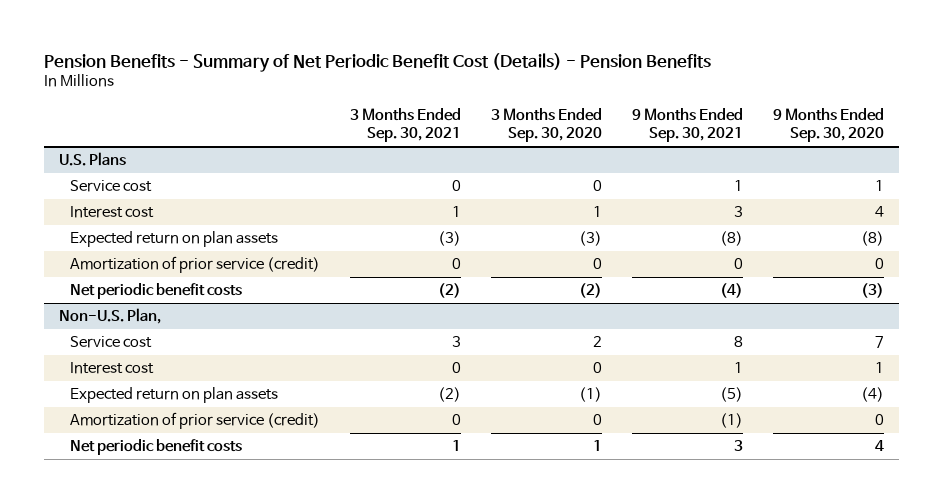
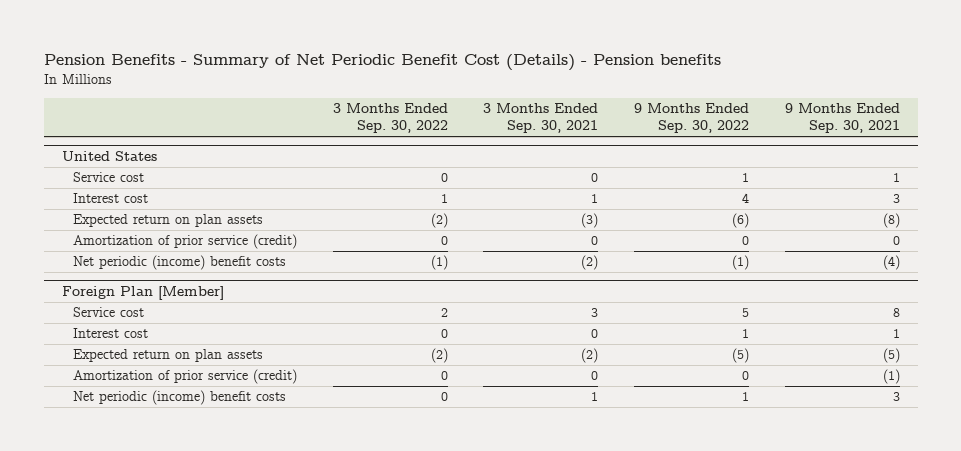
[43,52,711,72] Pension Benefits - Summary of Net Periodic Benefit Cost (Details) - Pension Benefits -> [43,54,721,72] Pension Benefits - Summary of Net Periodic Benefit Cost (Details) - Pension benefits
[490,107,602,143] 3 Months Ended Sep. 30, 2020 -> none
[772,107,884,143] 9 Months Ended Sep. 30, 2020 -> none
none -> [332,103,448,134] 3 Months Ended Sep. 30, 2022
none -> [633,103,749,134] 9 Months Ended Sep. 30, 2022
[58,152,126,167] U.S. Plans -> [61,150,157,161] United States
[70,283,243,300] Net periodic benefit costs -> [72,255,286,271] Net periodic (income) benefit costs
[58,308,161,325] Non-U.S. Plan, -> [61,285,224,300] Foreign Plan [Member]
[70,439,243,456] Net periodic benefit costs -> [72,390,286,406] Net periodic (income) benefit costs

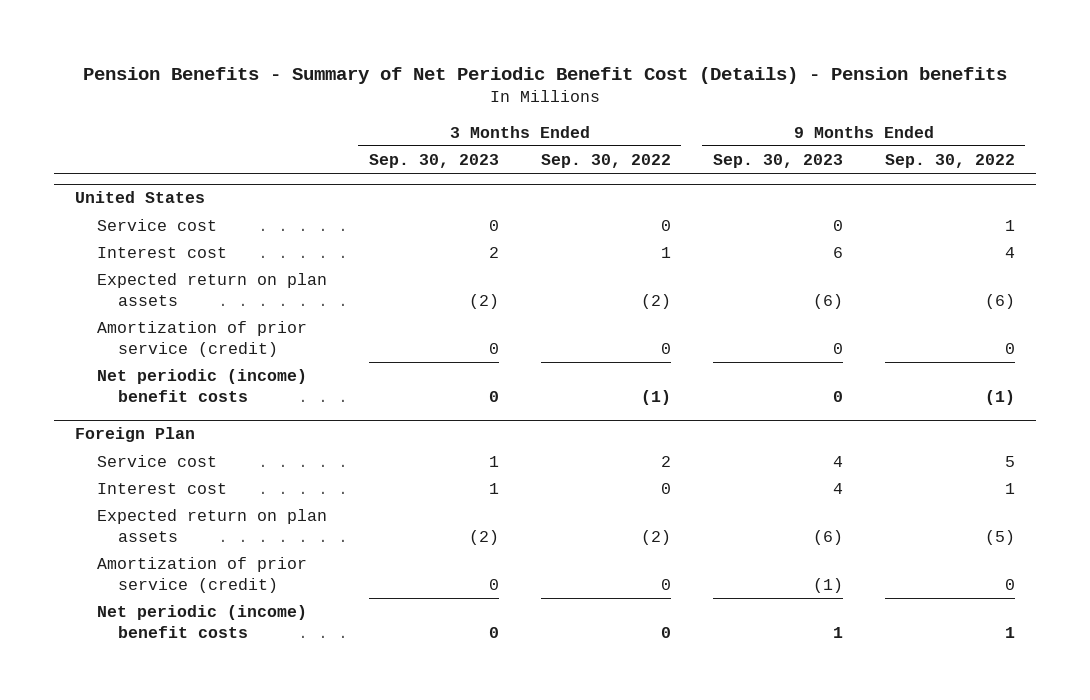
[483,103,599,134] 3 Months Ended Sep. 30, 2021 -> none
[784,103,900,134] 9 Months Ended Sep. 30, 2021 -> none
none -> [368,153,499,168] Sep. 30, 2023
none -> [712,153,843,168] Sep. 30, 2023
[61,285,224,300] Foreign Plan [Member] -> [75,427,196,443] Foreign Plan

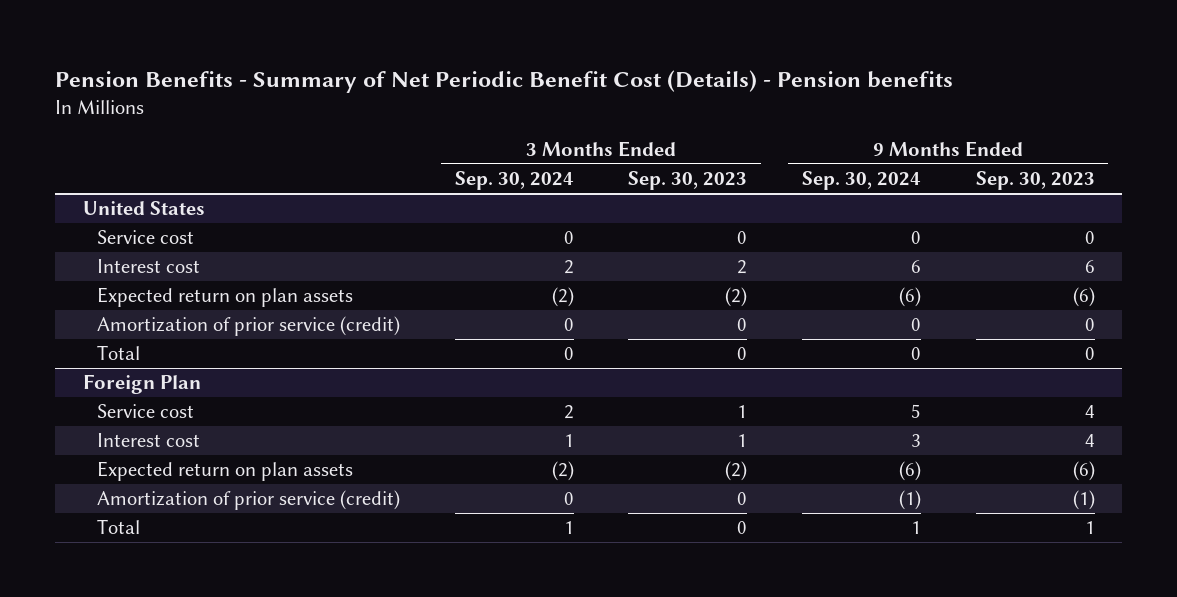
[540,153,671,168] Sep. 30, 2022 -> none
[884,153,1015,168] Sep. 30, 2022 -> none
none -> [454,171,574,191] Sep. 30, 2024
none -> [802,171,922,191] Sep. 30, 2024
[96,369,307,402] Net periodic (income) benefit costs -> [97,345,141,361] Total
[96,605,307,638] Net periodic (income) benefit costs -> [97,519,141,535] Total

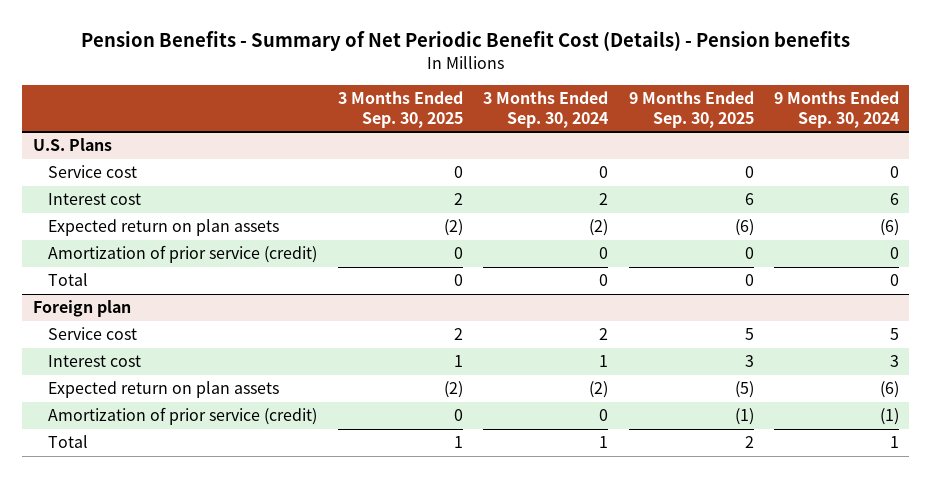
[628,171,748,191] Sep. 30, 2023 -> none
[975,171,1095,191] Sep. 30, 2023 -> none
none -> [337,91,463,128] 3 Months Ended Sep. 30, 2025
none -> [628,91,754,128] 9 Months Ended Sep. 30, 2025
[82,201,205,216] United States -> [32,138,112,152] U.S. Plans
[82,374,201,395] Foreign Plan -> [32,300,131,318] Foreign plan

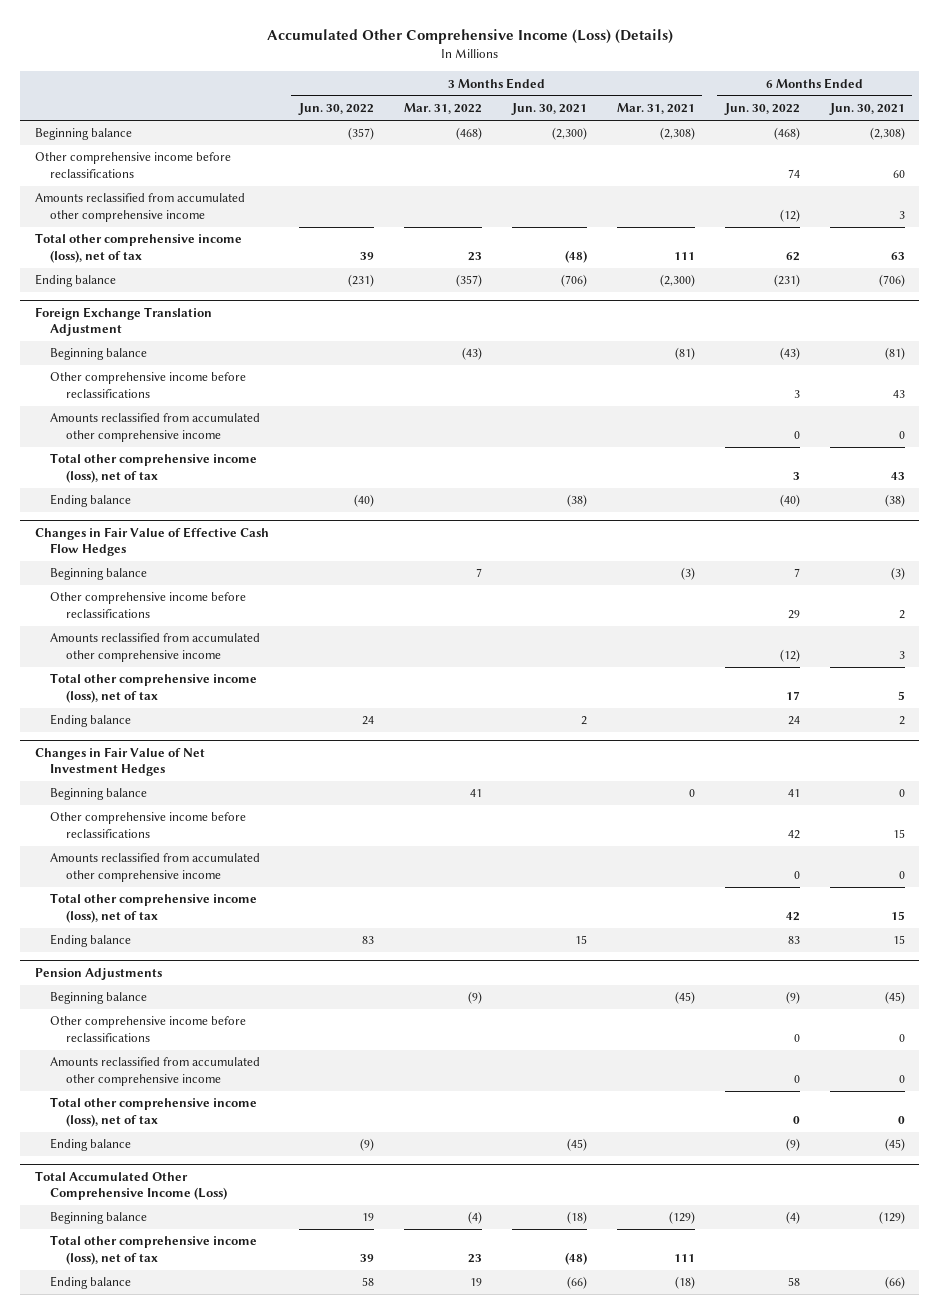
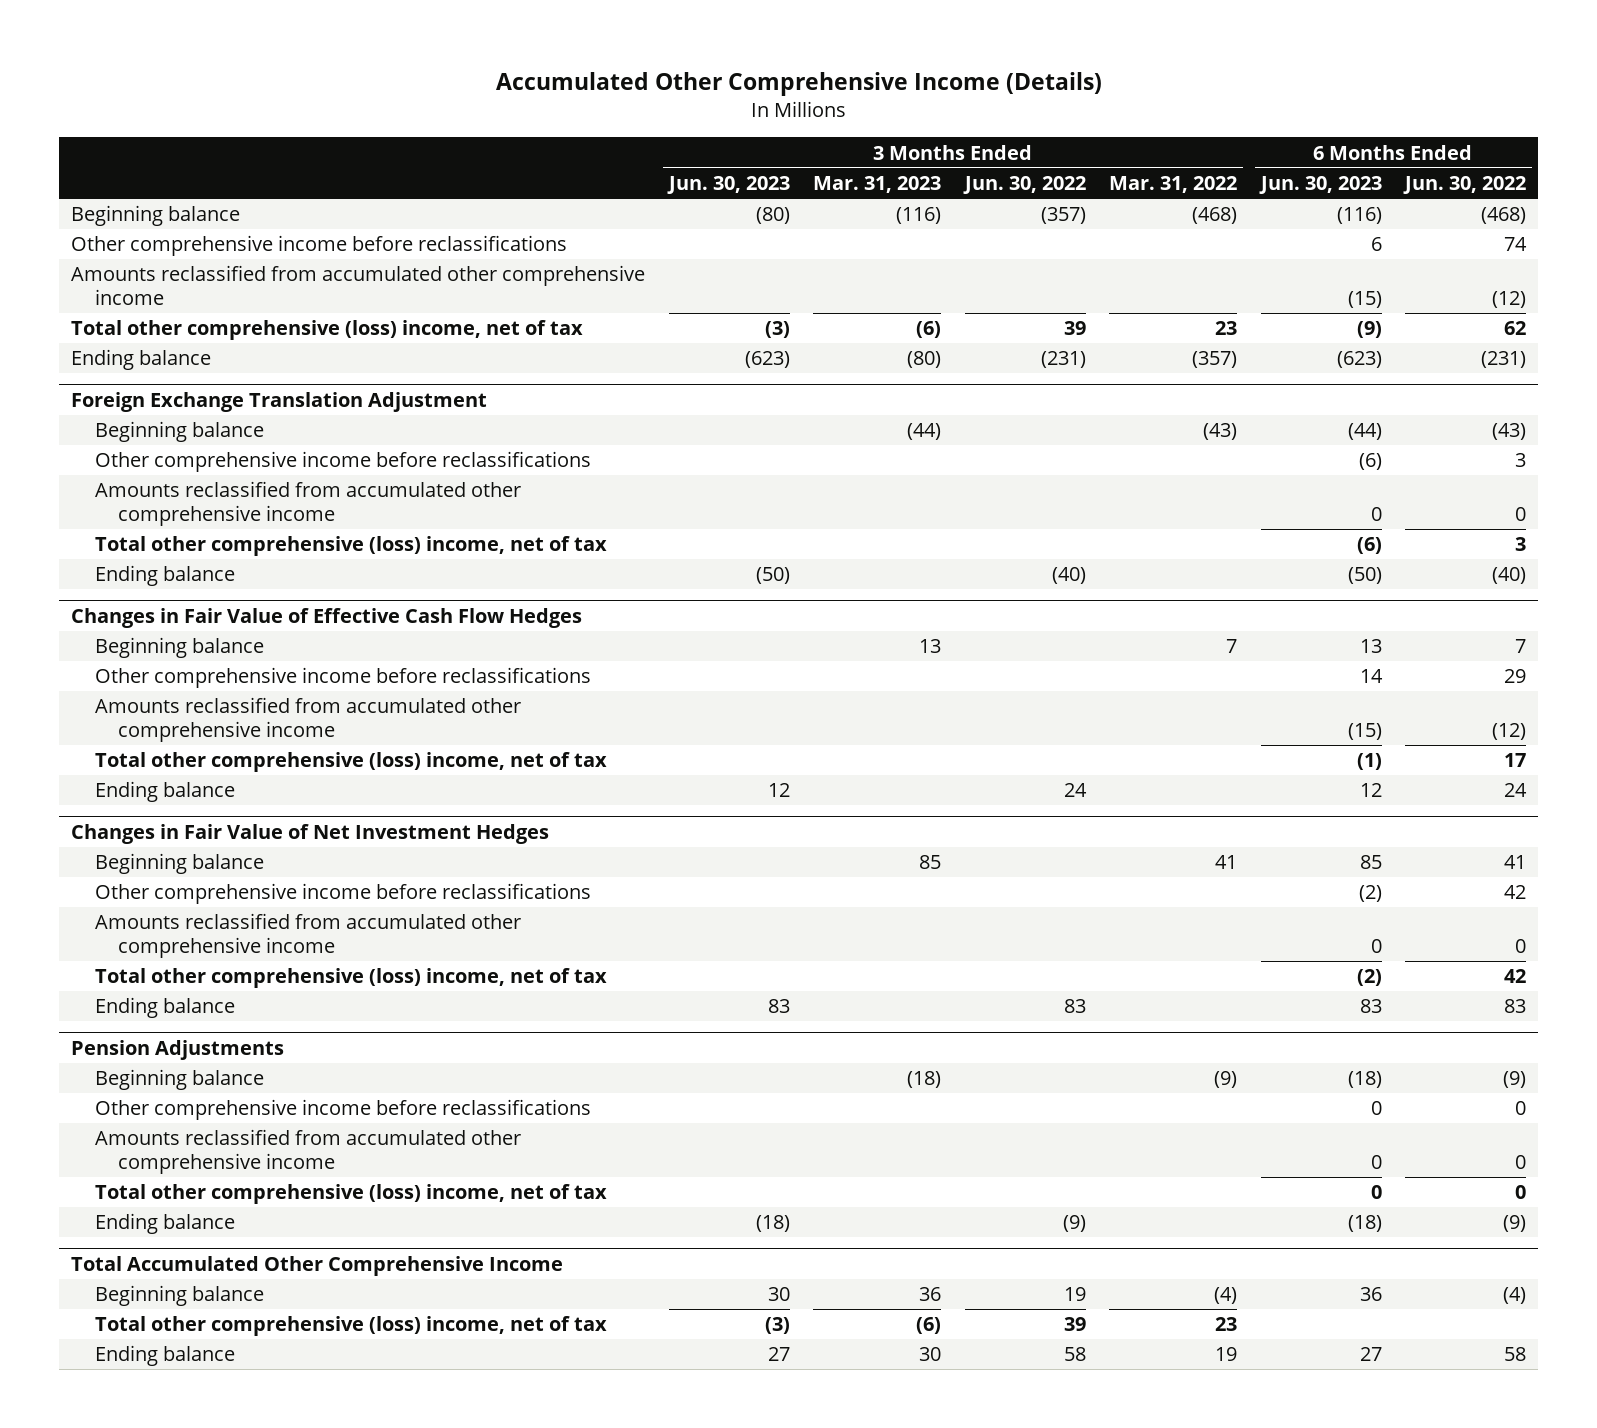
[266,29,673,45] Accumulated Other Comprehensive Income (Loss) (Details) -> [495,72,1102,97] Accumulated Other Comprehensive Income (Details)
[510,103,587,116] Jun. 30, 2021 -> none
[616,103,695,115] Mar. 31, 2021 -> none
[828,103,905,116] Jun. 30, 2021 -> none
none -> [666,176,790,195] Jun. 30, 2023
none -> [813,176,942,194] Mar. 31, 2023
none -> [1258,176,1382,195] Jun. 30, 2023
[34,233,242,263] Total other comprehensive income (loss), net of tax -> [71,320,584,341] Total other comprehensive (loss) income, net of tax
[50,453,258,483] Total other comprehensive income (loss), net of tax -> [94,536,607,557] Total other comprehensive (loss) income, net of tax
[50,673,258,703] Total other comprehensive income (loss), net of tax -> [94,752,607,773] Total other comprehensive (loss) income, net of tax
[50,893,258,923] Total other comprehensive income (loss), net of tax -> [94,968,607,989] Total other comprehensive (loss) income, net of tax
[50,1097,258,1127] Total other comprehensive income (loss), net of tax -> [94,1184,607,1205] Total other comprehensive (loss) income, net of tax
[34,1170,228,1201] Total Accumulated Other Comprehensive Income (Loss) -> [71,1256,564,1277] Total Accumulated Other Comprehensive Income
[50,1235,258,1265] Total other comprehensive income (loss), net of tax -> [94,1316,607,1337] Total other comprehensive (loss) income, net of tax

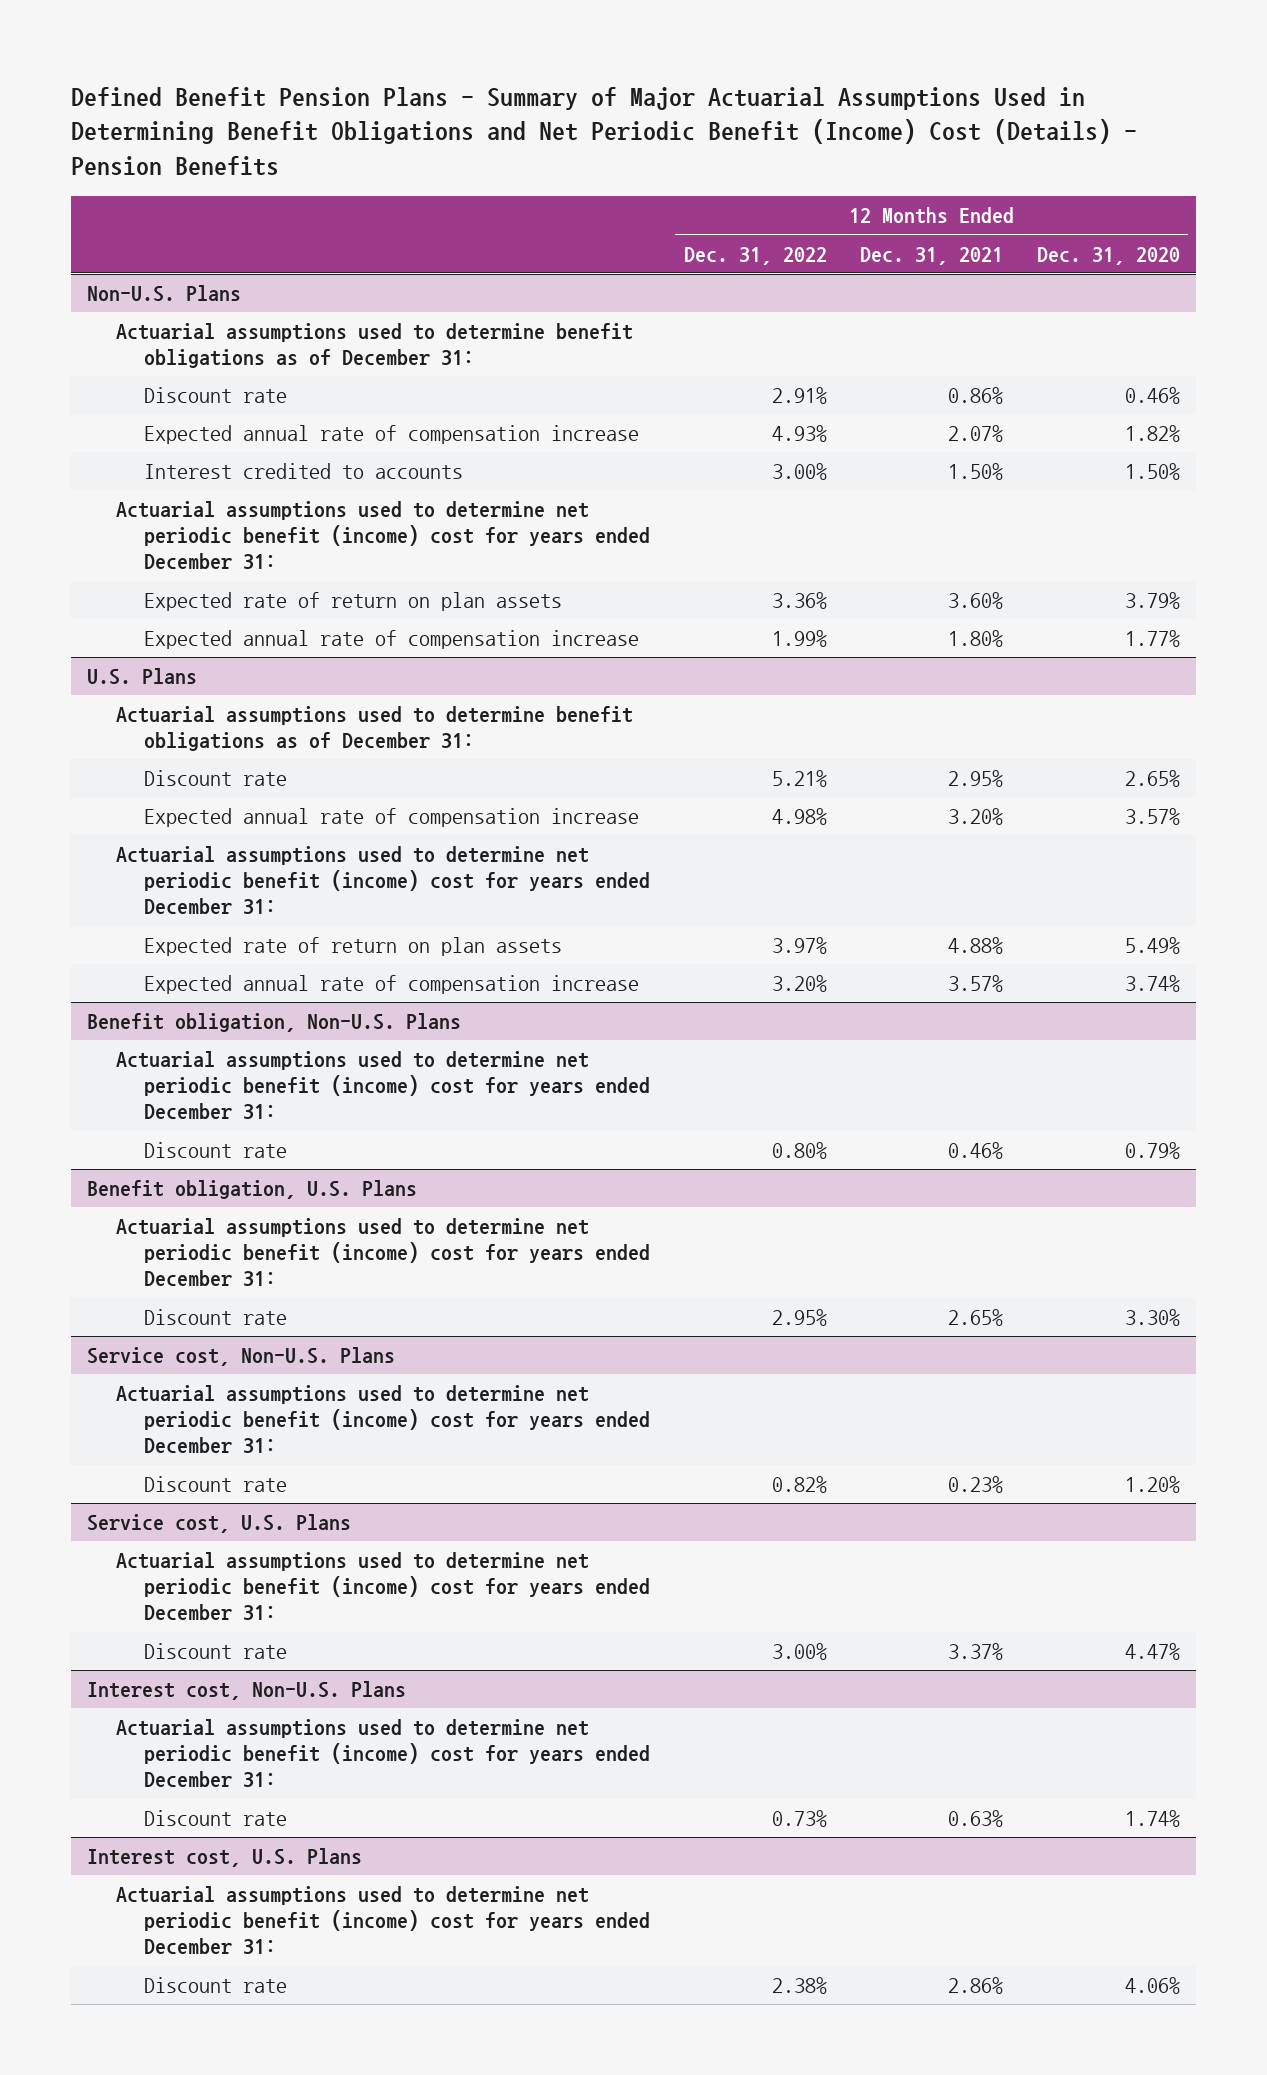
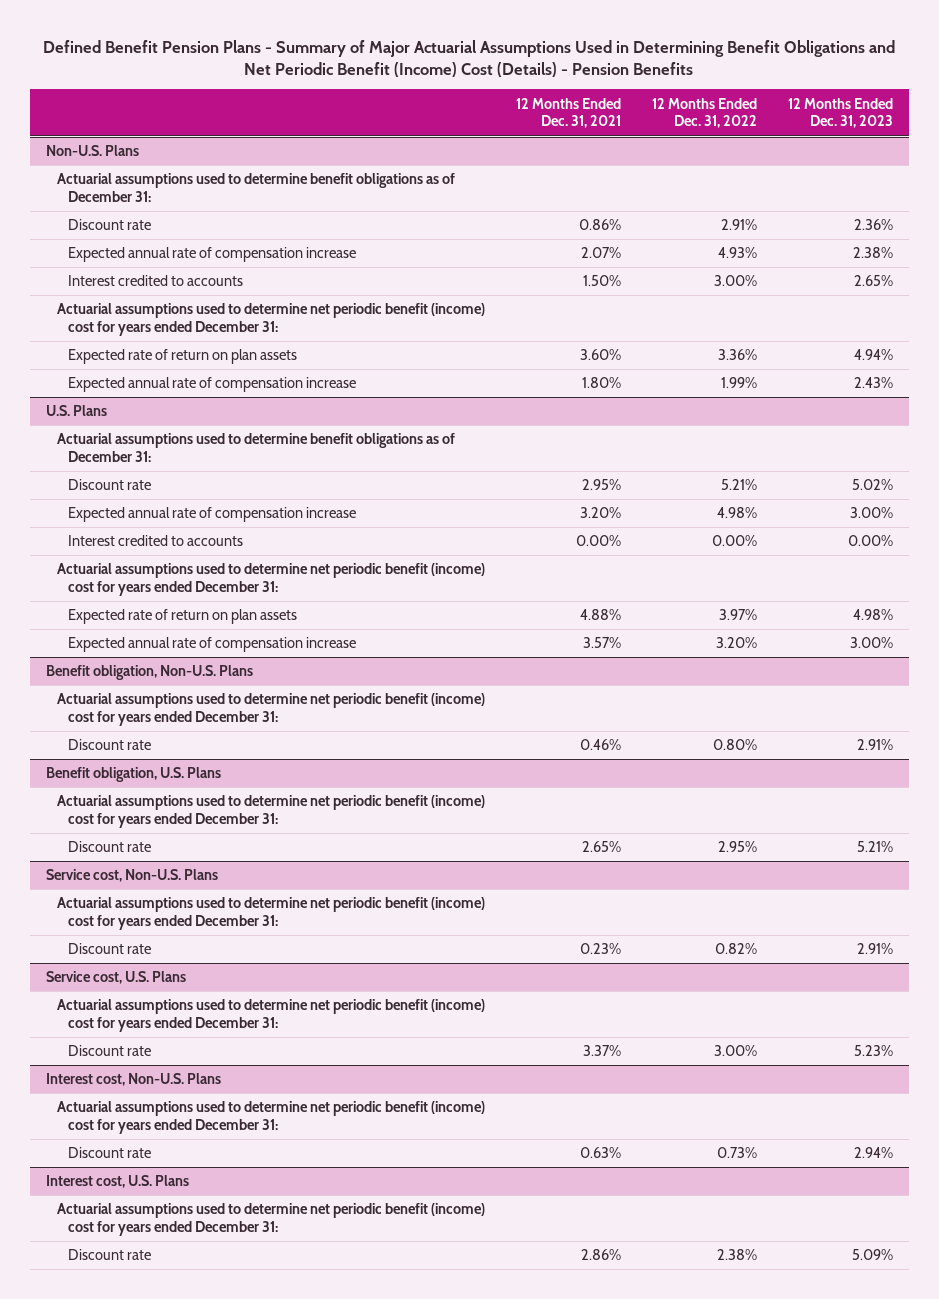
[1036,246,1180,265] Dec. 31, 2020 -> none
none -> [788,97,894,129] 12 Months Ended Dec. 31, 2023
none -> [68,535,244,547] Interest credited to accounts

